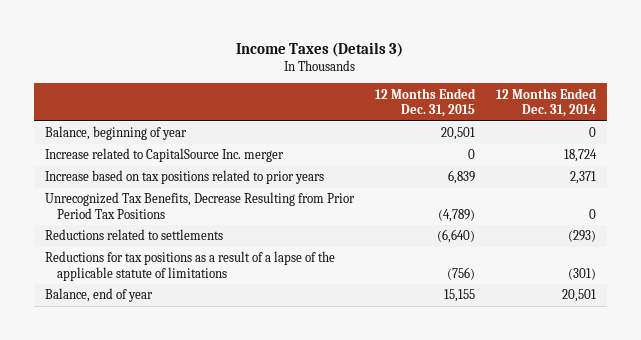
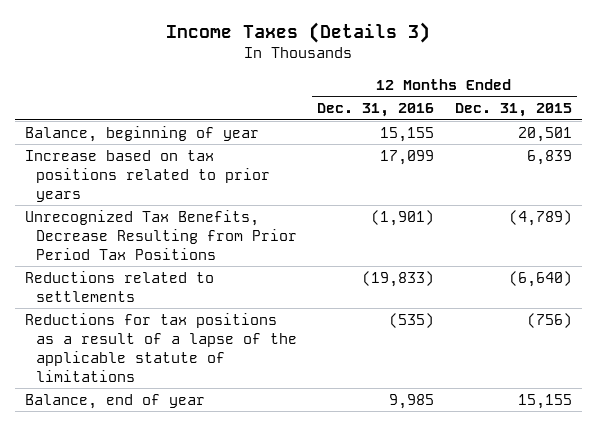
[496,87,598,118] 12 Months Ended Dec. 31, 2014 -> none
none -> [317,103,435,118] Dec. 31, 2016
[44,148,284,163] Increase related to CapitalSource Inc. merger -> none

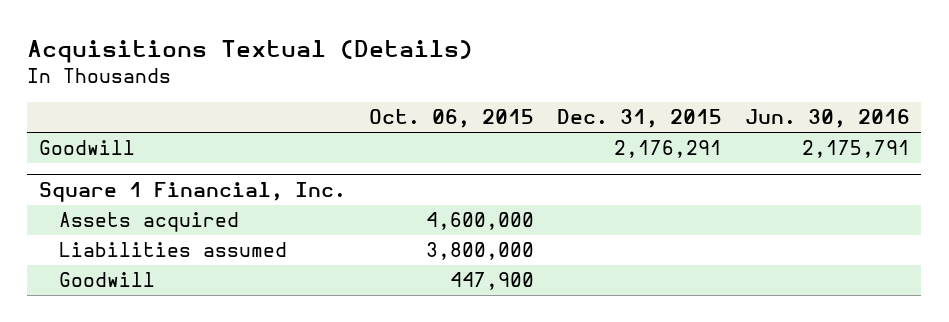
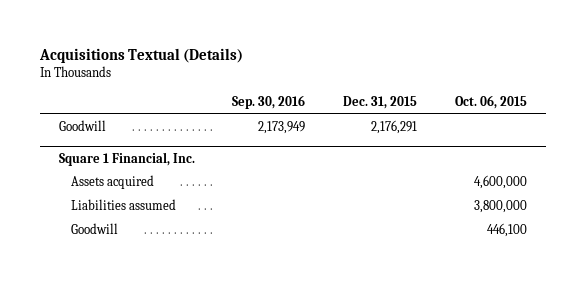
[744,109,910,129] Jun. 30, 2016 -> none
none -> [232,95,306,110] Sep. 30, 2016
[449,272,534,291] 447,900 -> [487,223,528,238] 446,100

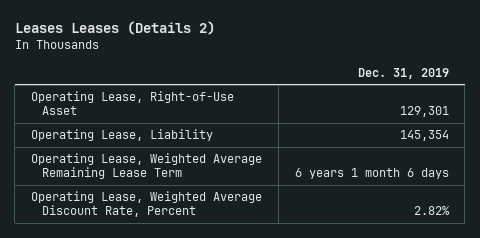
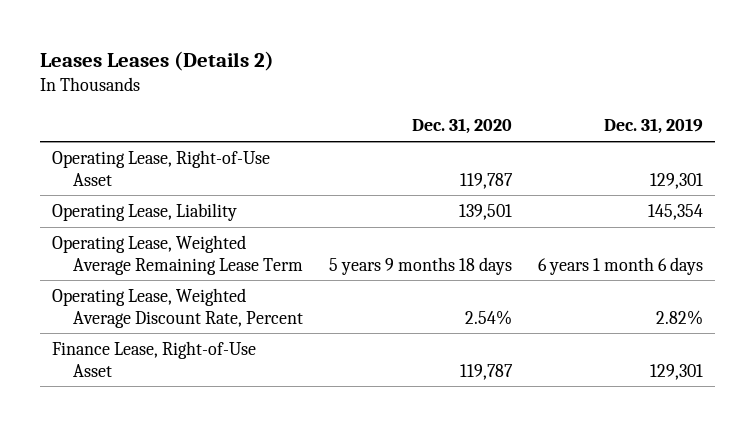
none -> [412,118,513,135] Dec. 31, 2020
none -> [52,340,257,377] Finance Lease, Right-of-Use Asset

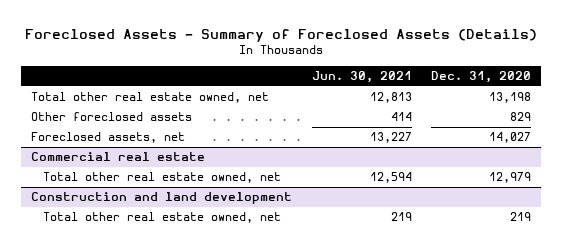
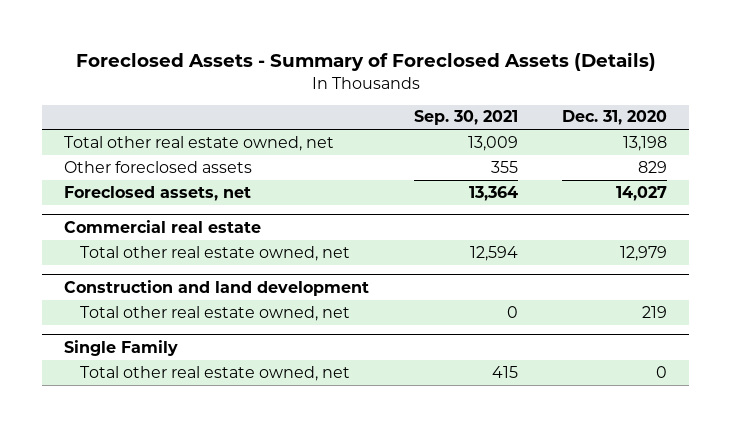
[311,71,412,84] Jun. 30, 2021 -> none
none -> [413,110,518,126] Sep. 30, 2021
none -> [64,339,179,356] Single Family
none -> [79,365,350,381] Total other real estate owned, net

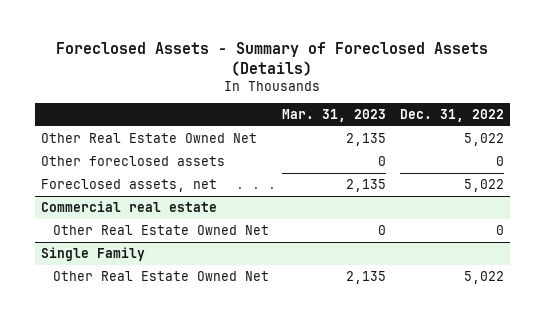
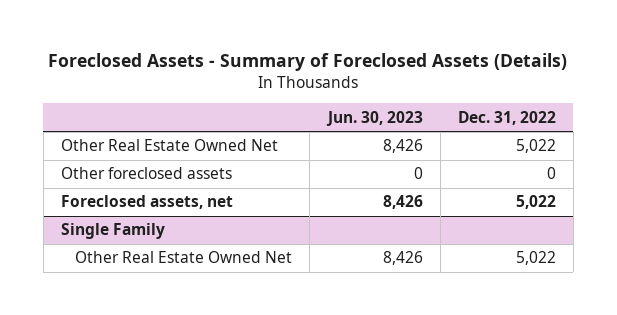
[282,109,387,123] Mar. 31, 2023 -> none
none -> [325,110,423,126] Jun. 30, 2023
[41,200,218,212] Commercial real estate -> none
[53,224,270,235] Other Real Estate Owned Net -> none

